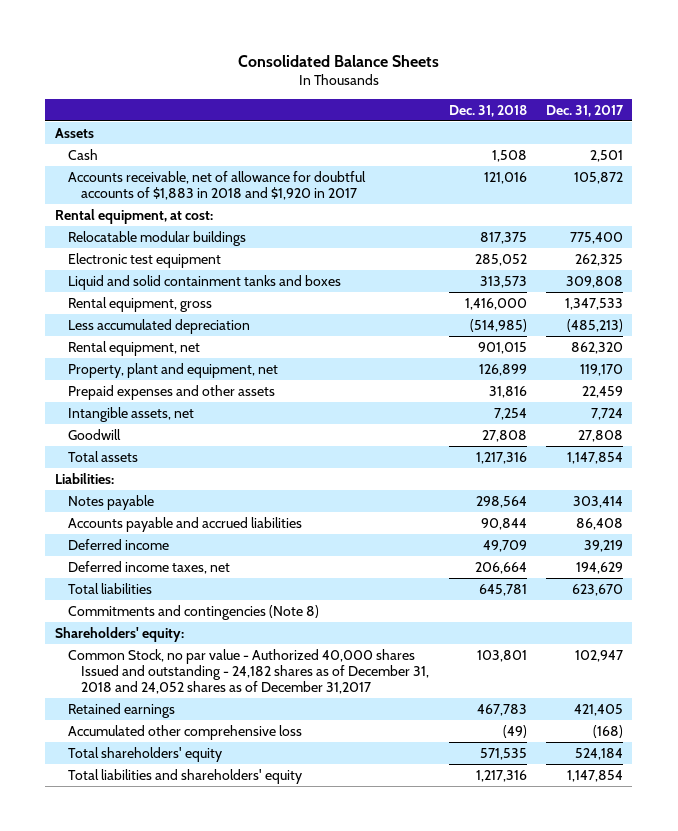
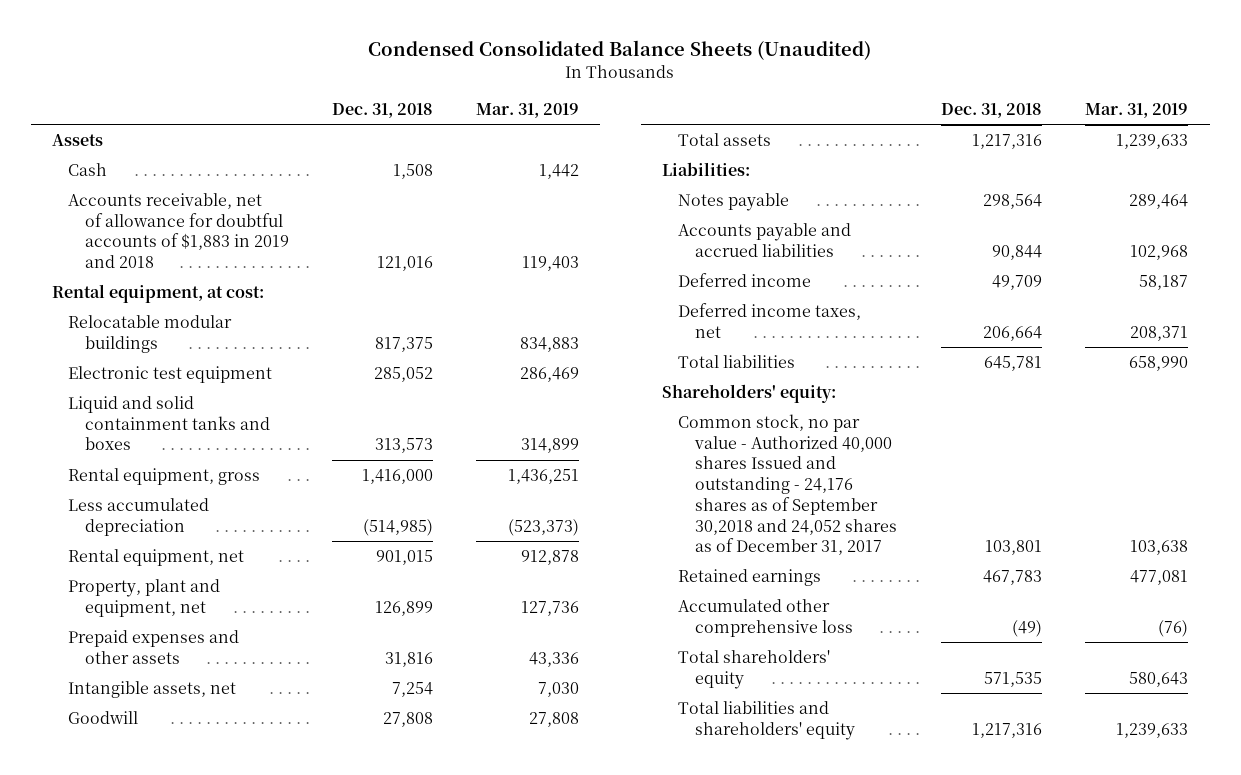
[237,54,439,67] Consolidated Balance Sheets -> [368,39,872,60] Condensed Consolidated Balance Sheets (Unaudited)
[545,104,624,117] Dec. 31, 2017 -> none
none -> [475,103,579,119] Mar. 31, 2019
[68,170,367,200] Accounts receivable, net of allowance for doubtful accounts of $1,883 in 2018 and $1,920 in 2017 -> [68,193,289,269] Accounts receivable, net of allowance for doubtful accounts of $1,883 in 2019 and 2018
[68,604,320,620] Commitments and contingencies (Note 8) -> none
[68,648,430,694] Common Stock, no par value - Authorized 40,000 shares Issued and outstanding - 24,182 shares as of December 31, 2018 and 24,052 shares as of December 31,2017 -> [678,414,897,556] Common stock, no par value - Authorized 40,000 shares Issued and outstanding - 24,176 shares as of September 30,2018 and 24,052 shares as of December 31, 2017

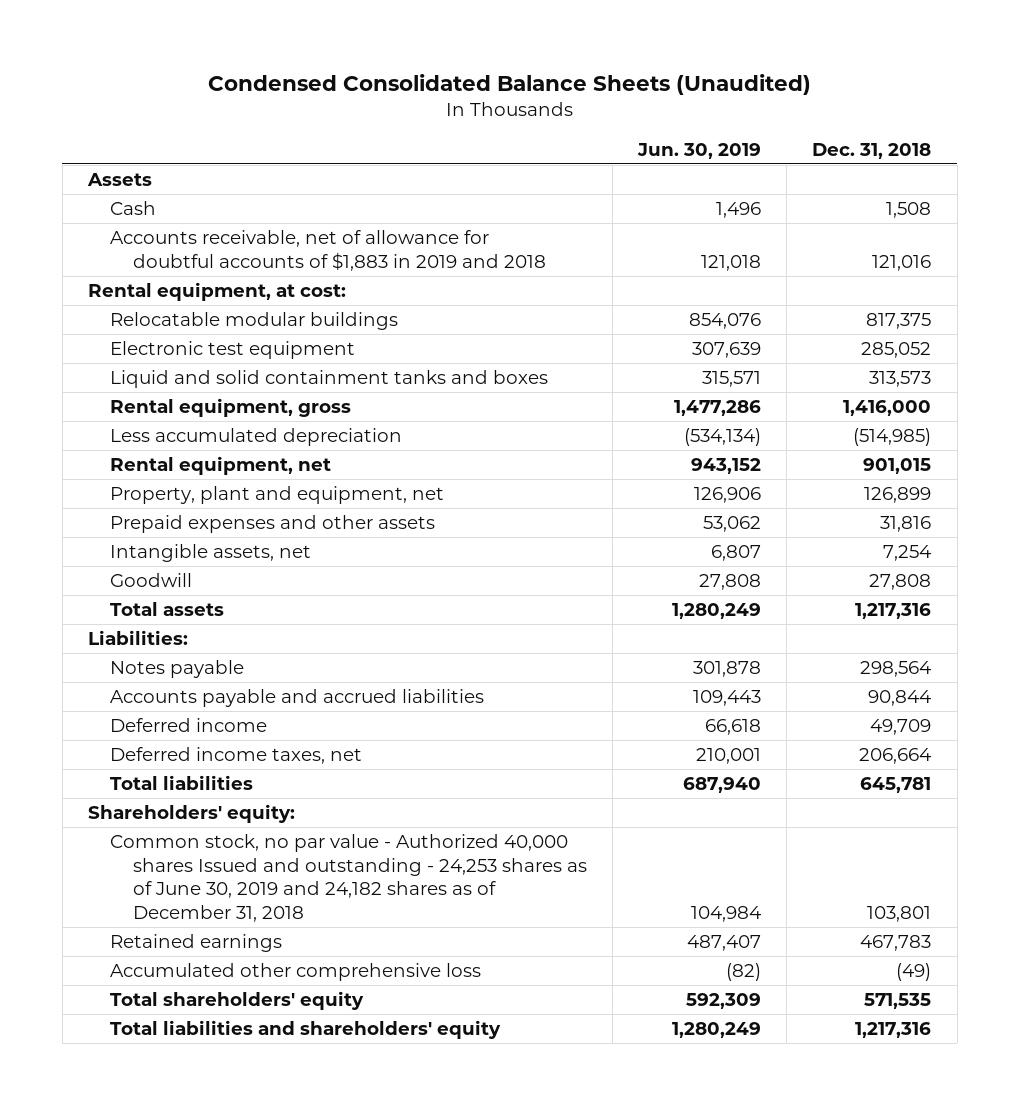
[475,103,579,119] Mar. 31, 2019 -> none
none -> [637,142,762,159] Jun. 30, 2019
[678,414,897,556] Common stock, no par value - Authorized 40,000 shares Issued and outstanding - 24,176 shares as of September 30,2018 and 24,052 shares as of December 31, 2017 -> [110,834,587,923] Common stock, no par value - Authorized 40,000 shares Issued and outstanding - 24,253 shares as of June 30, 2019 and 24,182 shares as of December 31, 2018

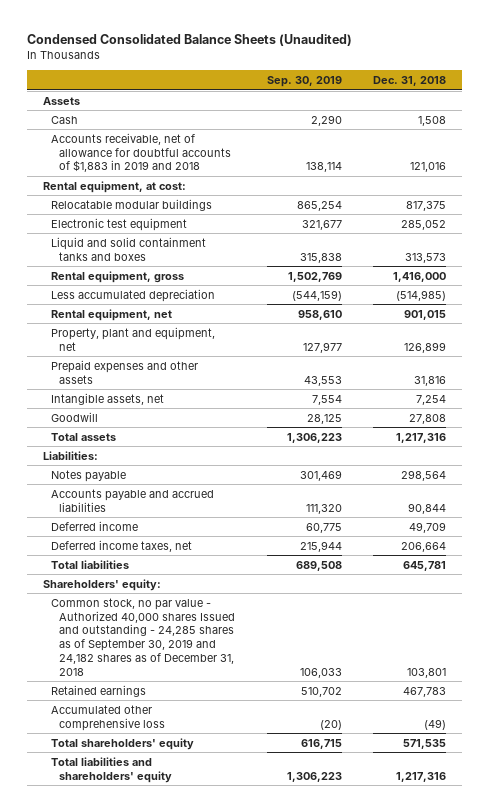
[637,142,762,159] Jun. 30, 2019 -> none
none -> [266,75,342,87] Sep. 30, 2019
[110,834,587,923] Common stock, no par value - Authorized 40,000 shares Issued and outstanding - 24,253 shares as of June 30, 2019 and 24,182 shares as of December 31, 2018 -> [51,597,236,676] Common stock, no par value - Authorized 40,000 shares Issued and outstanding - 24,285 shares as of September 30, 2019 and 24,182 shares as of December 31, 2018

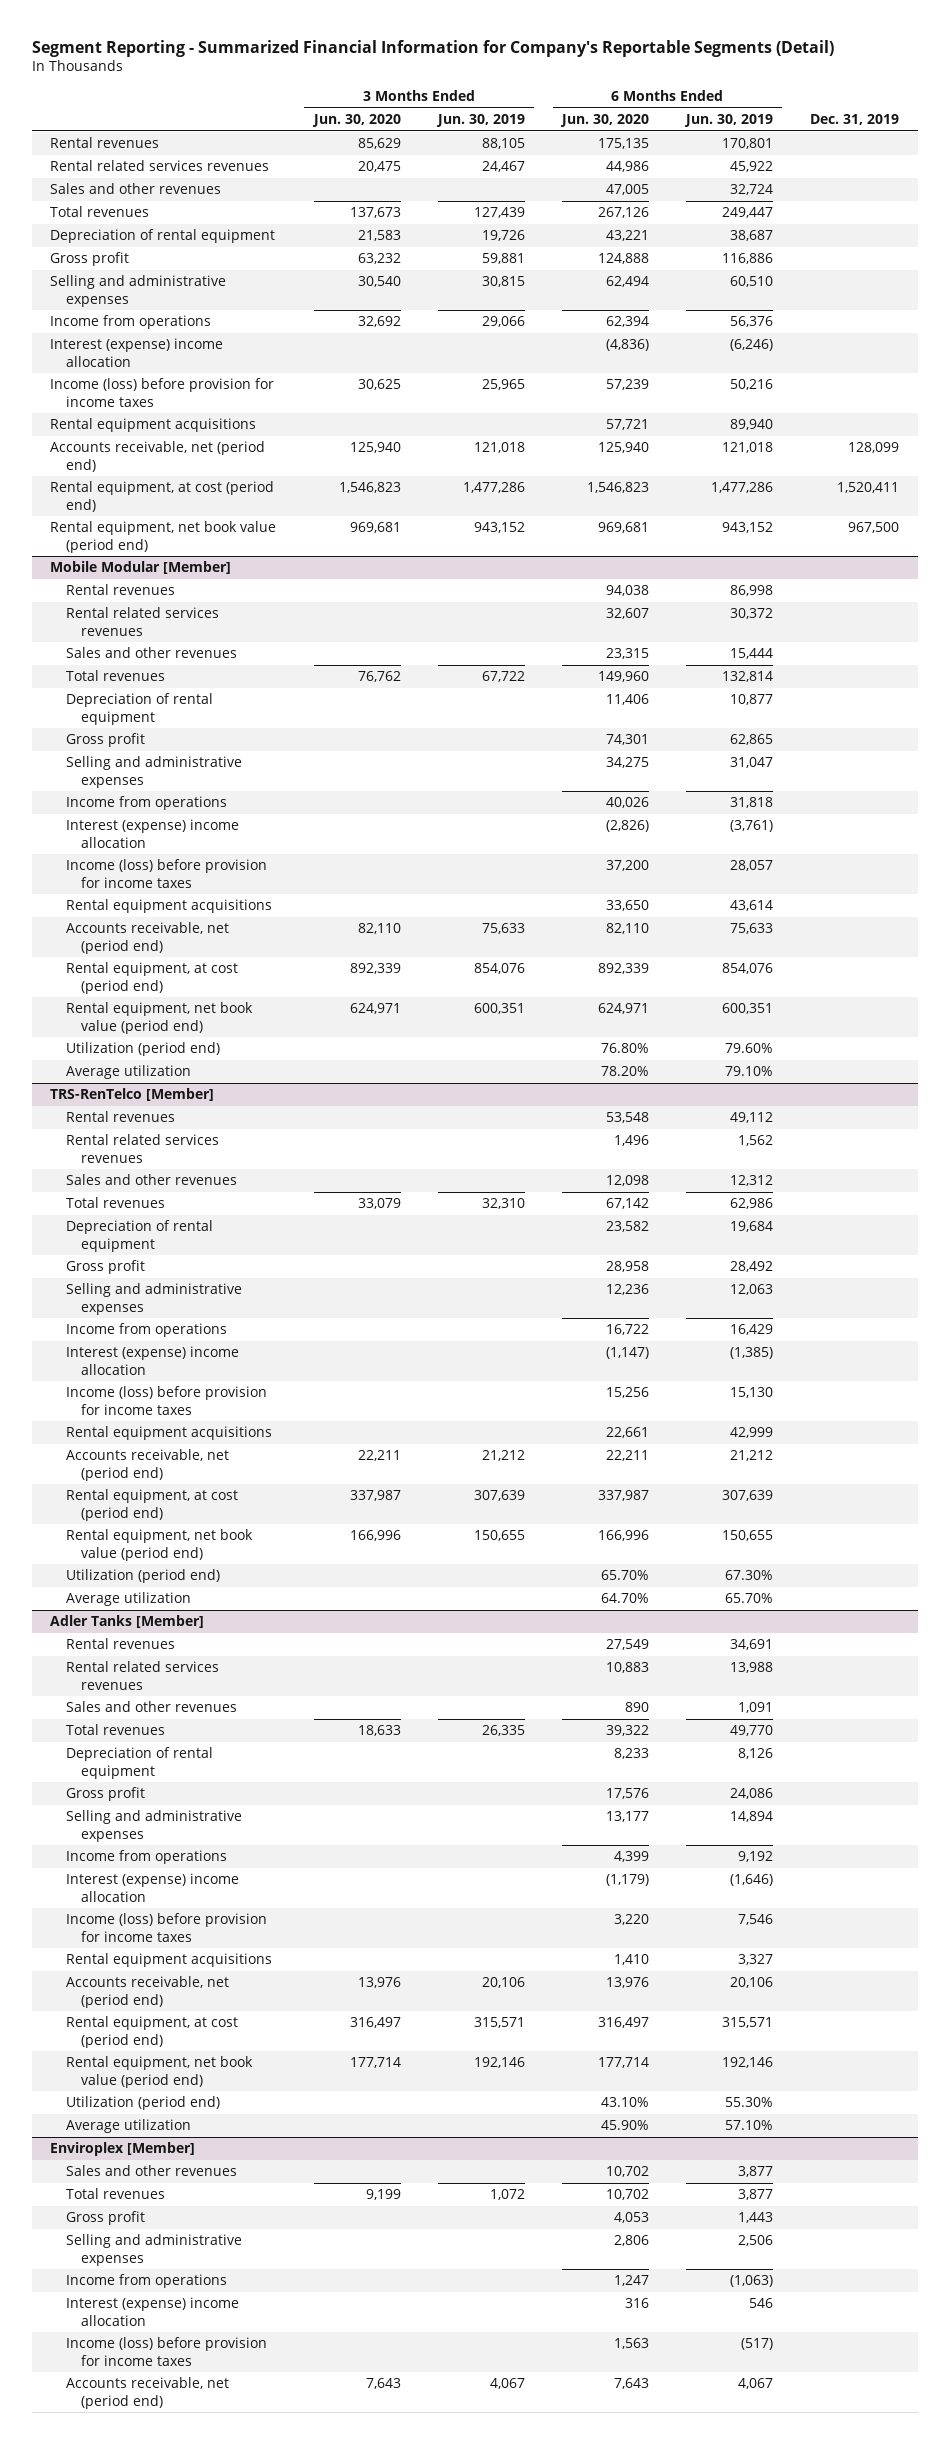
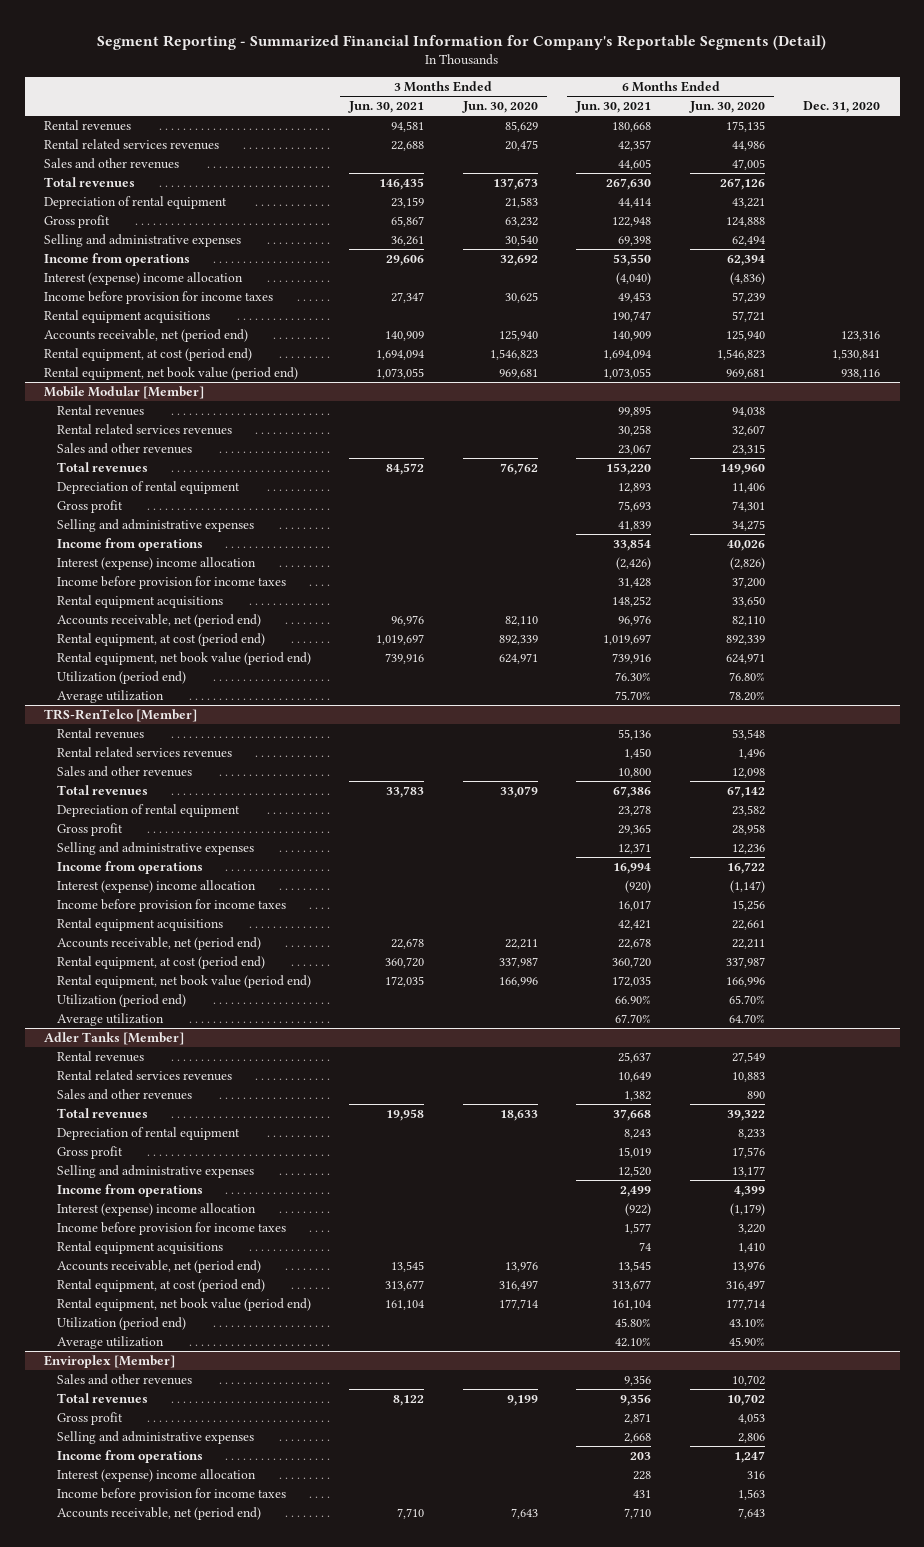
[435,114,525,128] Jun. 30, 2019 -> none
[683,114,773,128] Jun. 30, 2019 -> none
[810,114,900,126] Dec. 31, 2019 -> none
none -> [348,101,425,114] Jun. 30, 2021
none -> [575,101,652,114] Jun. 30, 2021
none -> [803,101,881,114] Dec. 31, 2020
[50,378,275,407] Income (loss) before provision for income taxes -> [44,290,274,304] Income before provision for income taxes
[65,859,267,888] Income (loss) before provision for income taxes -> [56,575,286,589] Income before provision for income taxes
[65,1386,267,1415] Income (loss) before provision for income taxes -> [56,898,286,912] Income before provision for income taxes
[65,1913,267,1942] Income (loss) before provision for income taxes -> [56,1221,286,1235] Income before provision for income taxes
[65,2337,267,2366] Income (loss) before provision for income taxes -> [56,1487,286,1501] Income before provision for income taxes

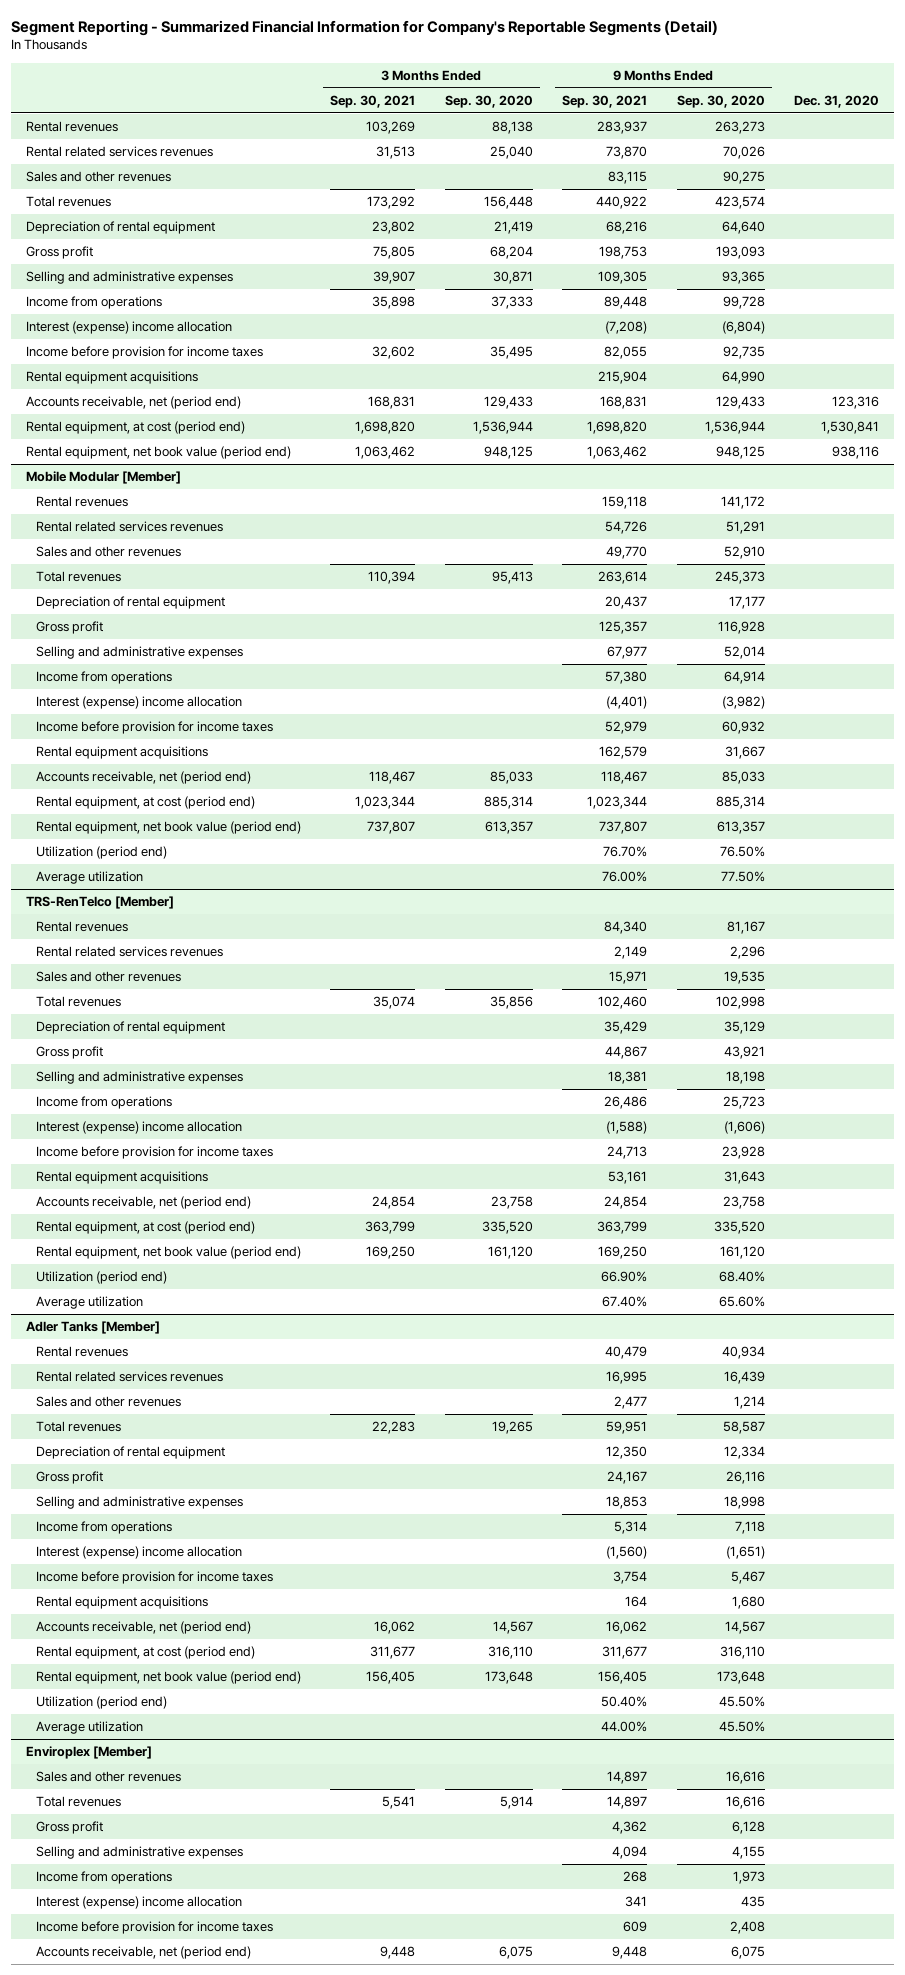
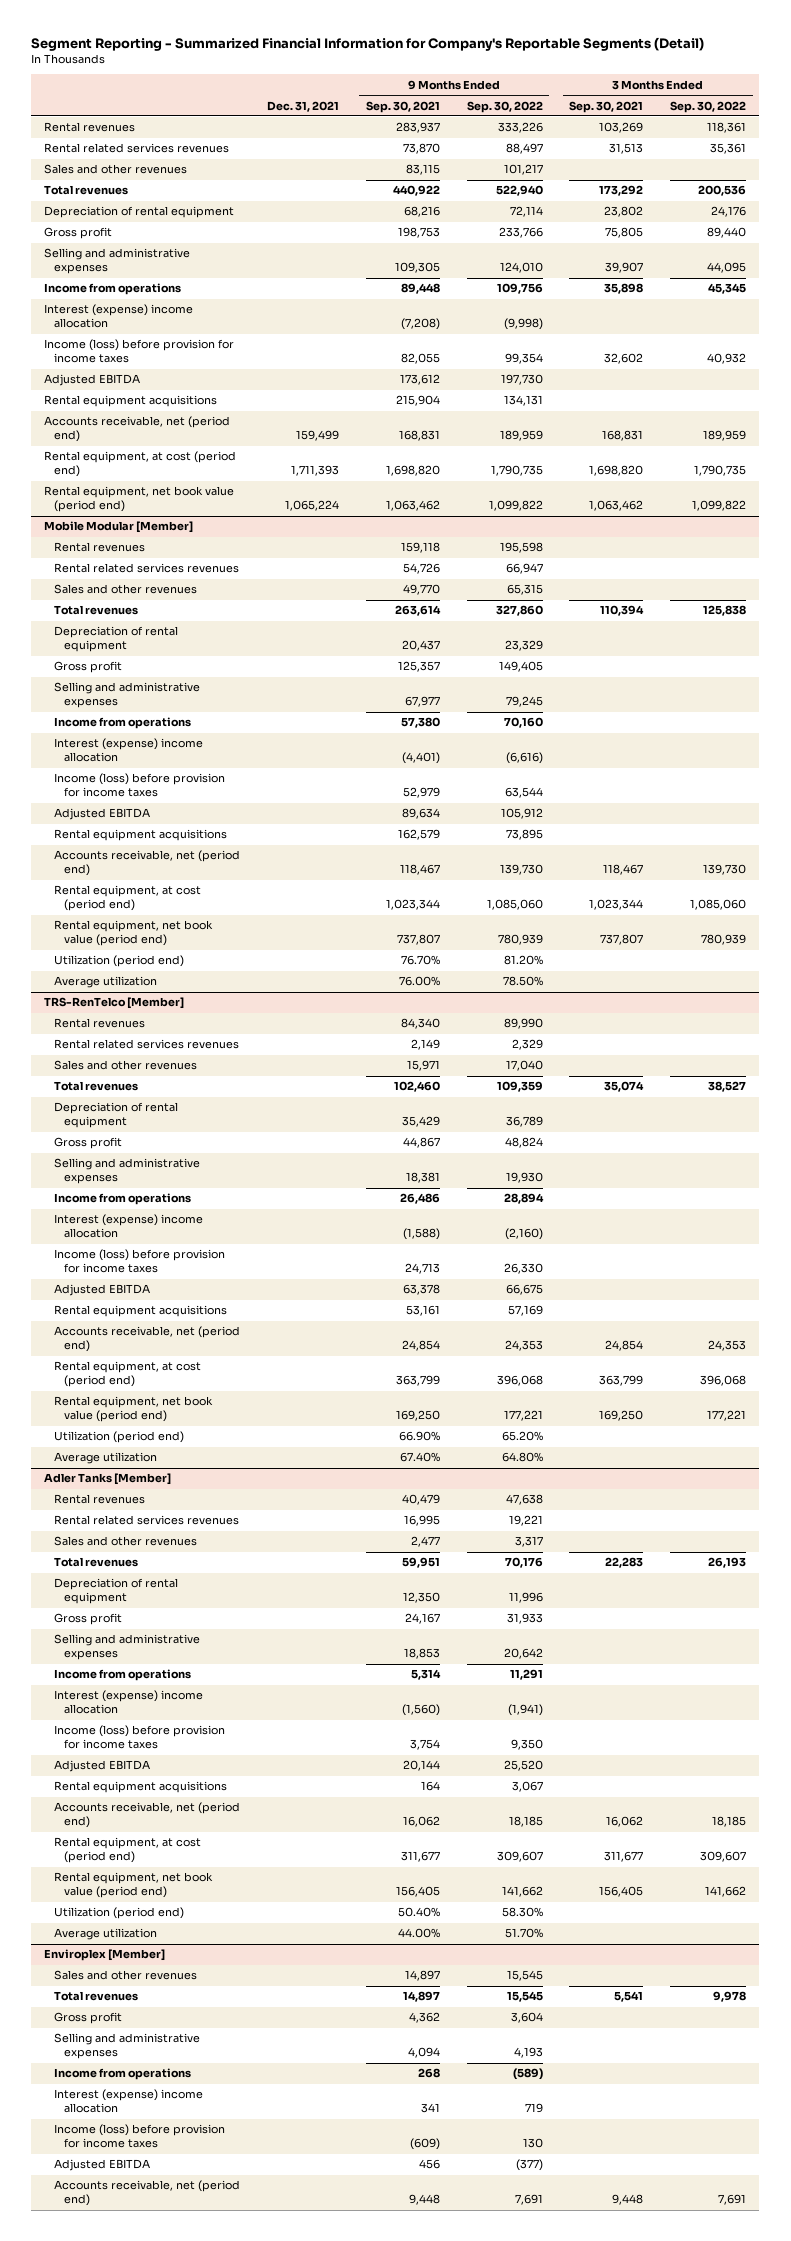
[444,94,533,108] Sep. 30, 2020 -> none
[676,94,765,108] Sep. 30, 2020 -> none
[794,94,880,108] Dec. 31, 2020 -> none
none -> [266,100,339,112] Dec. 31, 2021
none -> [466,100,543,113] Sep. 30, 2022
none -> [670,100,747,113] Sep. 30, 2022
[25,346,263,360] Income before provision for income taxes -> [44,339,235,364] Income (loss) before provision for income taxes
none -> [44,374,141,387] Adjusted EBITDA
[35,721,273,735] Income before provision for income taxes -> [54,773,226,798] Income (loss) before provision for income taxes
none -> [54,808,151,821] Adjusted EBITDA
[35,1146,273,1160] Income before provision for income taxes -> [54,1249,226,1274] Income (loss) before provision for income taxes
none -> [54,1284,151,1297] Adjusted EBITDA
[35,1571,273,1585] Income before provision for income taxes -> [54,1725,226,1750] Income (loss) before provision for income taxes
none -> [54,1760,151,1773] Adjusted EBITDA
[35,1921,273,1935] Income before provision for income taxes -> [54,2124,226,2149] Income (loss) before provision for income taxes
[623,1921,648,1933] 609 -> [409,2138,440,2151] (609)
none -> [54,2159,151,2172] Adjusted EBITDA

